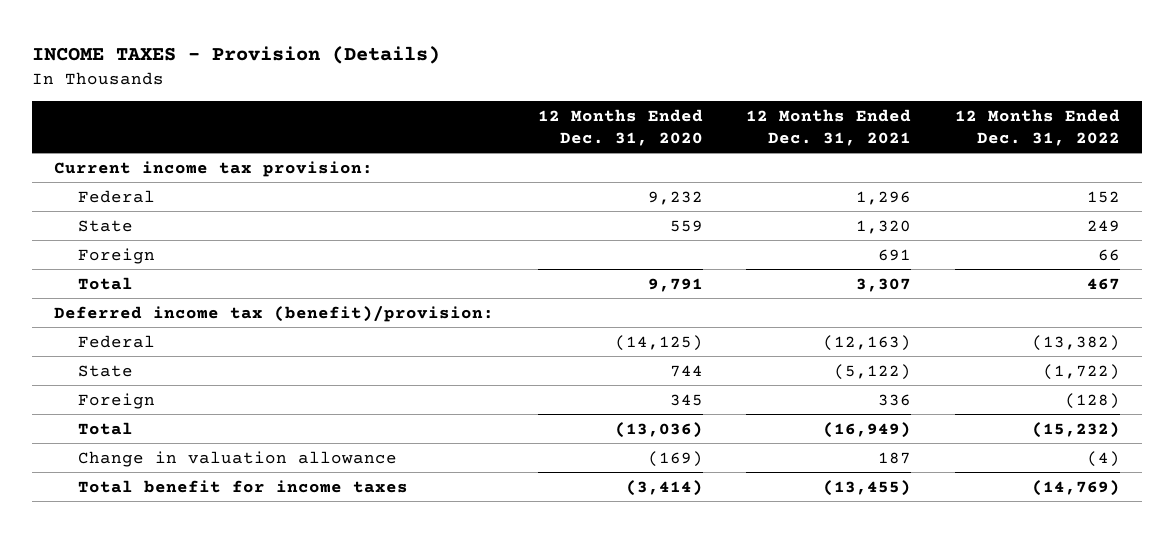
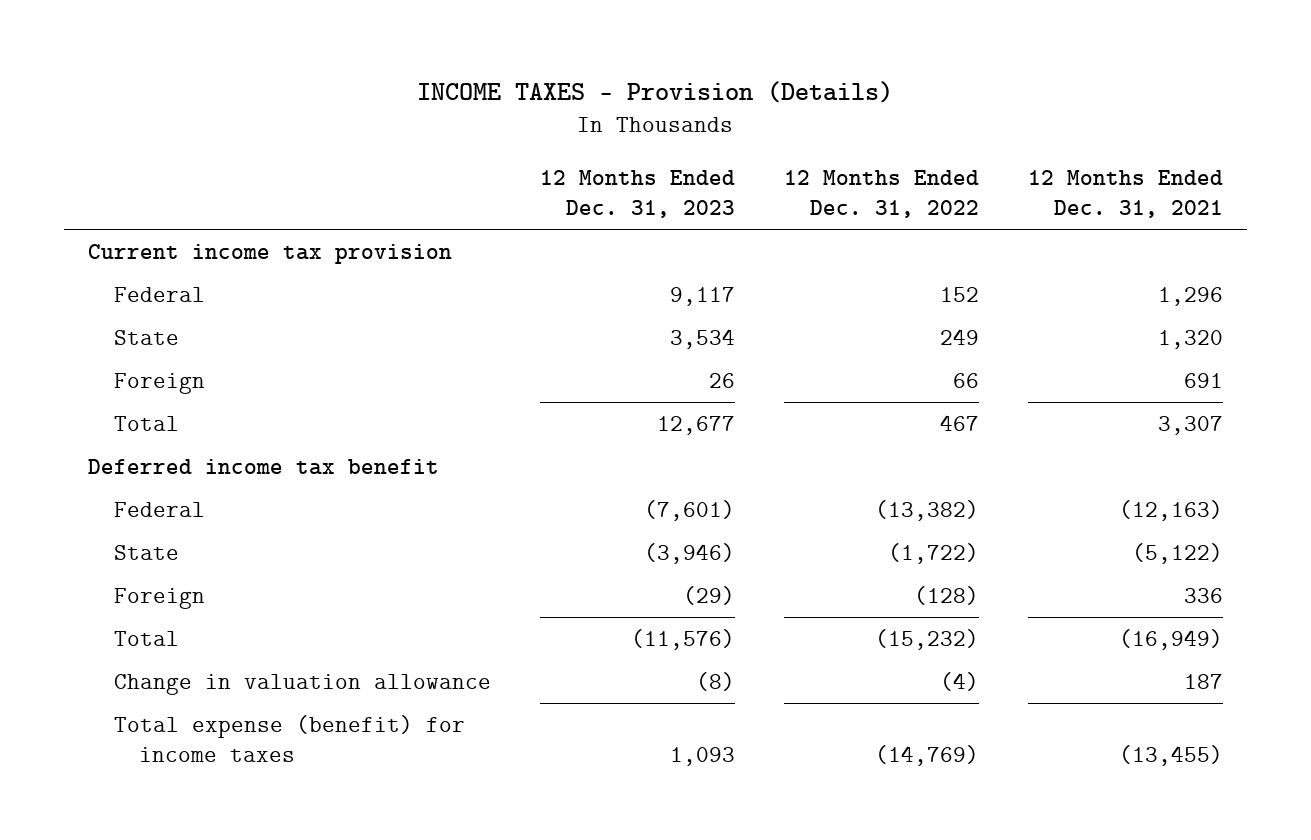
[537,108,703,146] 12 Months Ended Dec. 31, 2020 -> none
none -> [539,169,735,218] 12 Months Ended Dec. 31, 2023
[54,160,374,177] Current income tax provision: -> [88,243,453,264] Current income tax provision
[54,305,495,322] Deferred income tax (benefit)/provision: -> [88,458,440,475] Deferred income tax benefit
[78,479,409,493] Total benefit for income taxes -> [113,714,465,762] Total expense (benefit) for income taxes

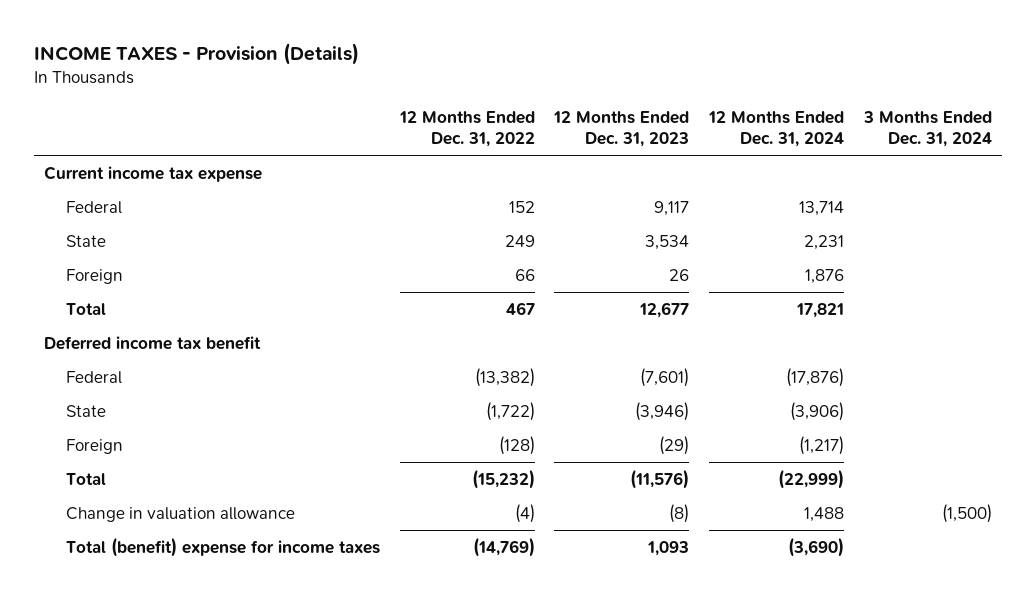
[1027,169,1223,218] 12 Months Ended Dec. 31, 2021 -> none
none -> [708,110,845,148] 12 Months Ended Dec. 31, 2024
none -> [863,110,993,148] 3 Months Ended Dec. 31, 2024
[88,243,453,264] Current income tax provision -> [43,165,262,182] Current income tax expense
[113,714,465,762] Total expense (benefit) for income taxes -> [65,536,380,557] Total (benefit) expense for income taxes

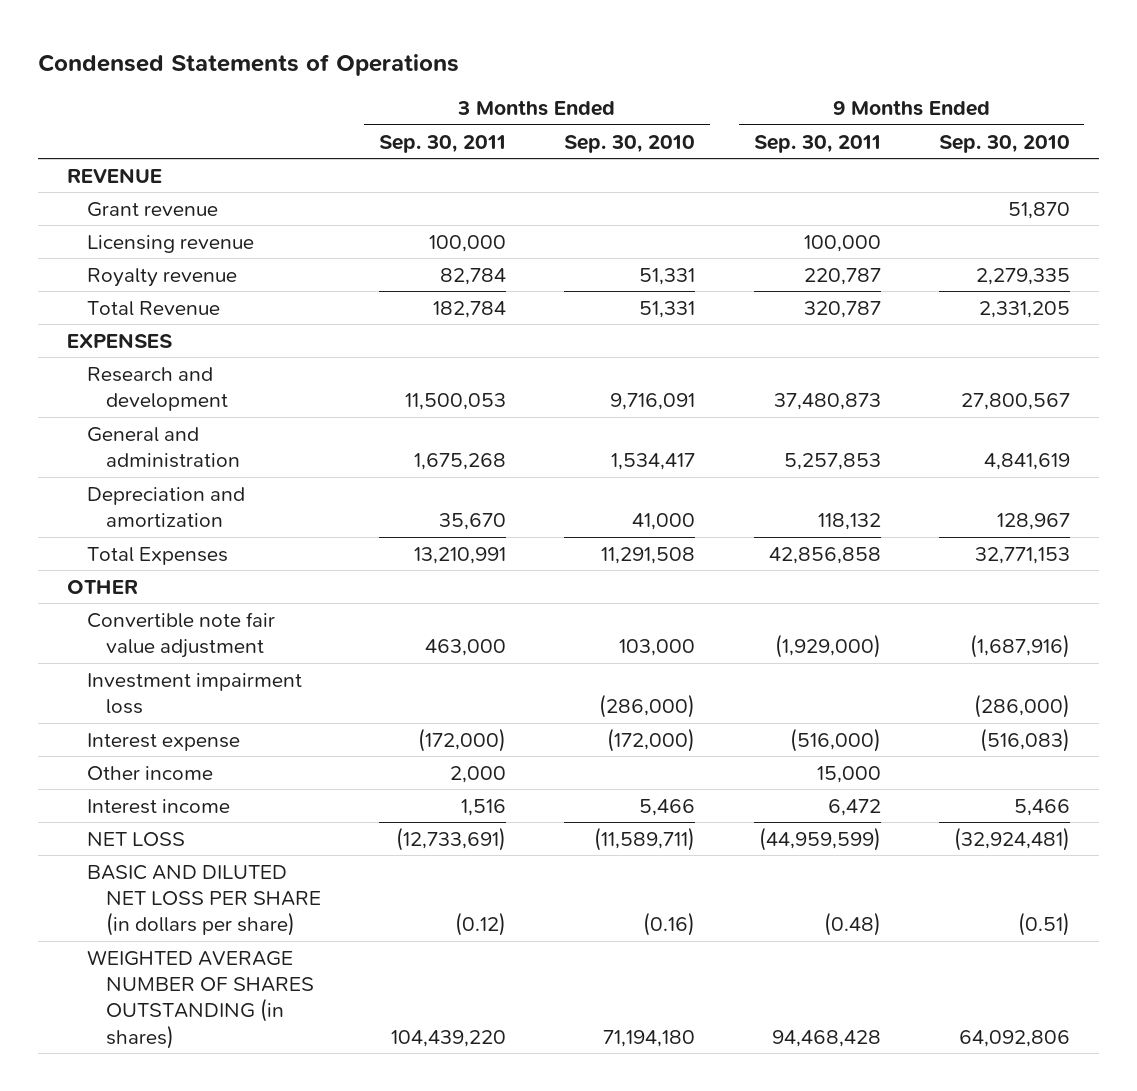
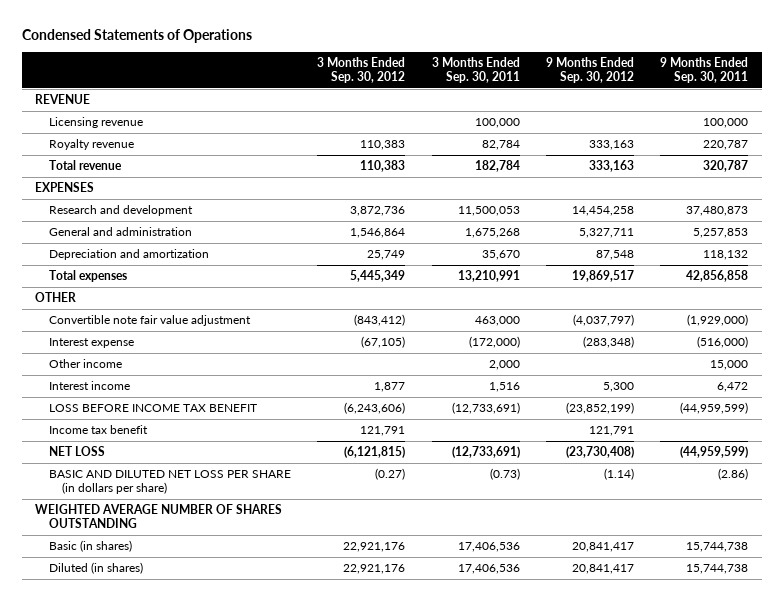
[564,134,696,153] Sep. 30, 2010 -> none
[938,134,1070,153] Sep. 30, 2010 -> none
none -> [317,56,406,83] 3 Months Ended Sep. 30, 2012
none -> [546,56,635,83] 9 Months Ended Sep. 30, 2012
[86,201,218,217] Grant revenue -> none
[86,300,220,316] Total Revenue -> [48,160,122,171] Total revenue
[86,546,228,565] Total Expenses -> [48,270,127,283] Total expenses
[86,672,302,715] Investment impairment loss -> none
none -> [48,404,257,413] LOSS BEFORE INCOME TAX BENEFIT
none -> [48,425,148,435] Income tax benefit
[454,912,506,937] (0.12) -> [489,468,520,481] (0.73)
[823,912,881,937] (0.48) -> [718,468,749,481] (2.86)
none -> [35,504,283,529] WEIGHTED AVERAGE NUMBER OF SHARES OUTSTANDING
[86,949,314,1049] WEIGHTED AVERAGE NUMBER OF SHARES OUTSTANDING (in shares) -> [48,540,132,553] Basic (in shares)
[390,1029,506,1047] 104,439,220 -> [457,542,520,553] 17,406,536
[771,1029,881,1047] 94,468,428 -> [686,542,749,553] 15,744,738
none -> [48,562,143,575] Diluted (in shares)

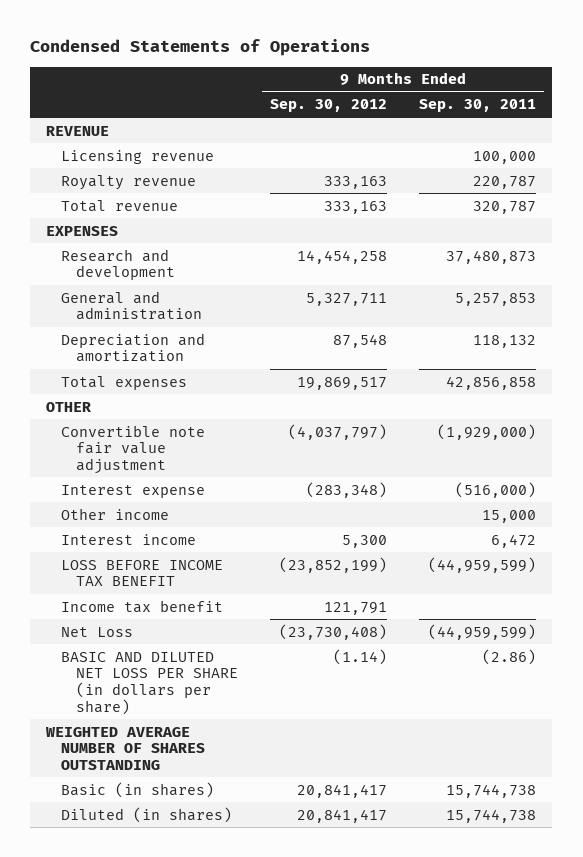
[317,56,406,83] 3 Months Ended Sep. 30, 2012 -> none
[431,56,520,83] 3 Months Ended Sep. 30, 2011 -> none
[48,446,105,457] NET LOSS -> [61,626,134,637] Net Loss

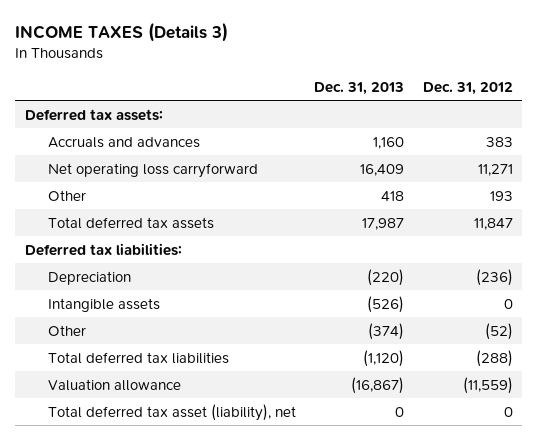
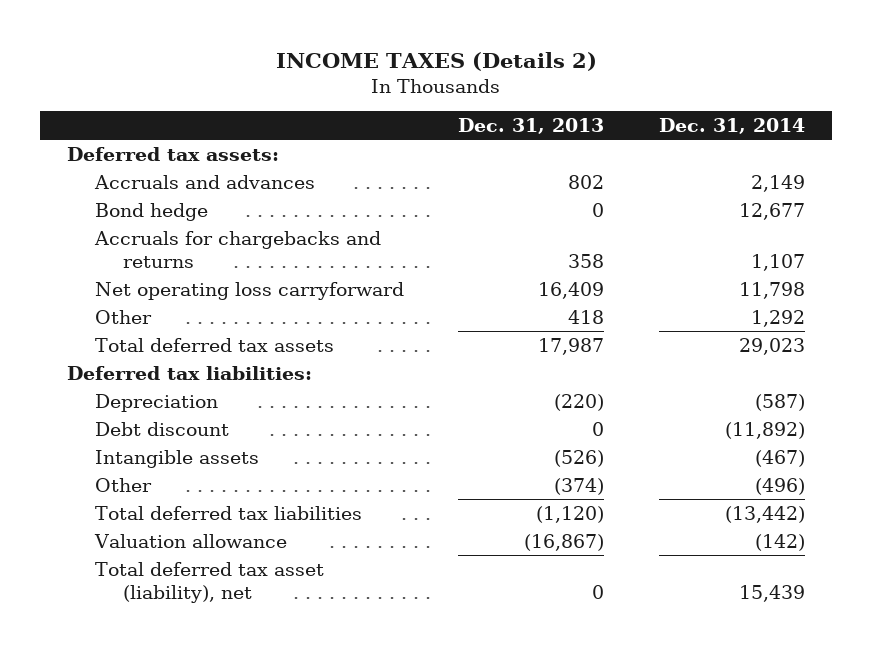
[15,22,229,43] INCOME TAXES (Details 3) -> [275,52,597,72] INCOME TAXES (Details 2)
[422,81,513,95] Dec. 31, 2012 -> none
none -> [658,118,805,135] Dec. 31, 2014
[373,136,405,149] 1,160 -> [568,174,605,189] 802
none -> [94,202,208,221] Bond hedge
none -> [93,230,381,269] Accruals for chargebacks and returns
none -> [94,421,229,436] Debt discount

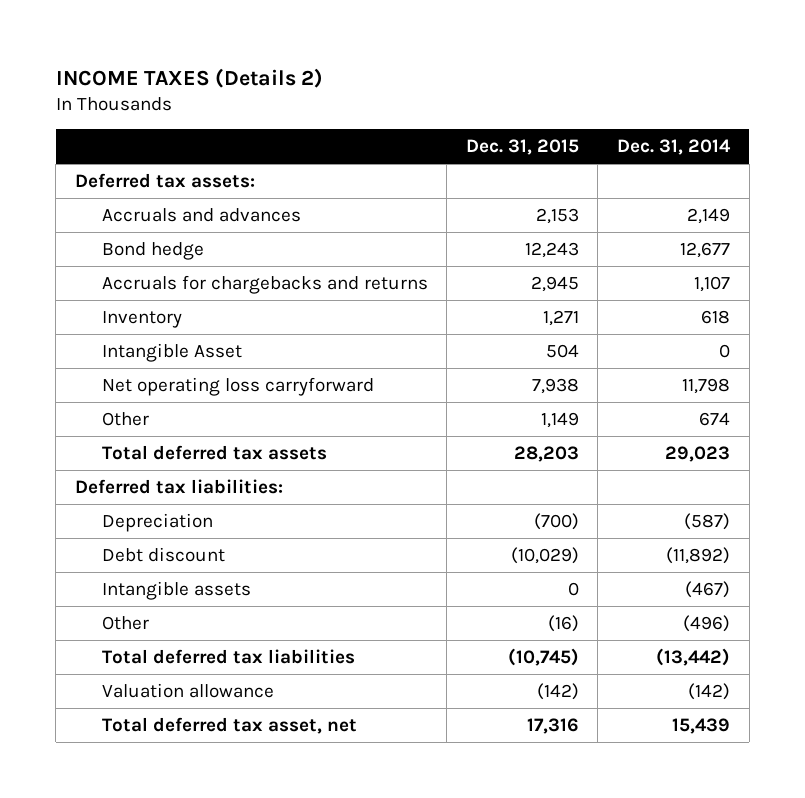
[458,118,605,135] Dec. 31, 2013 -> none
none -> [465,139,579,156] Dec. 31, 2015
none -> [101,311,182,329] Inventory
none -> [101,343,242,363] Intangible Asset
[750,309,805,327] 1,292 -> [699,412,731,427] 674
[94,561,324,604] Total deferred tax asset (liability), net -> [101,717,357,735] Total deferred tax asset, net

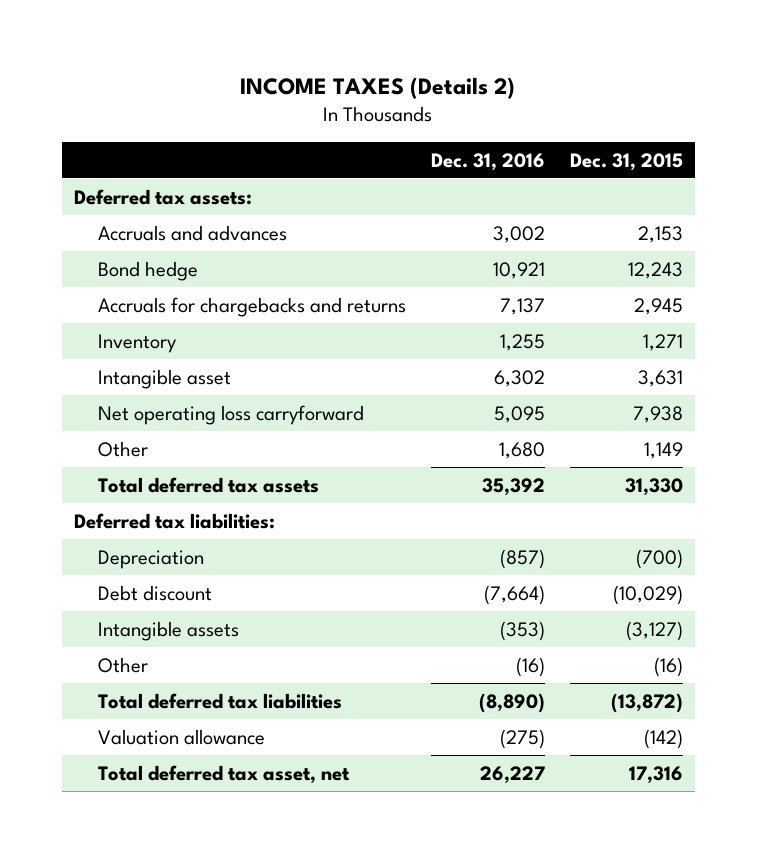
[617,139,732,156] Dec. 31, 2014 -> none
none -> [430,152,545,171] Dec. 31, 2016
[101,343,242,363] Intangible Asset -> [98,368,232,389] Intangible asset
[545,344,579,359] 504 -> [637,369,683,387] 3,631
[513,446,579,463] 28,203 -> [624,477,683,496] 31,330
[567,582,579,597] 0 -> [625,620,683,641] (3,127)
[507,648,579,667] (10,745) -> [610,692,683,713] (13,872)

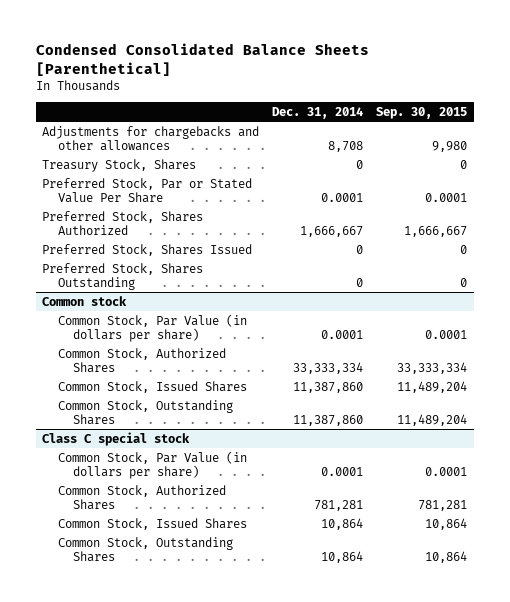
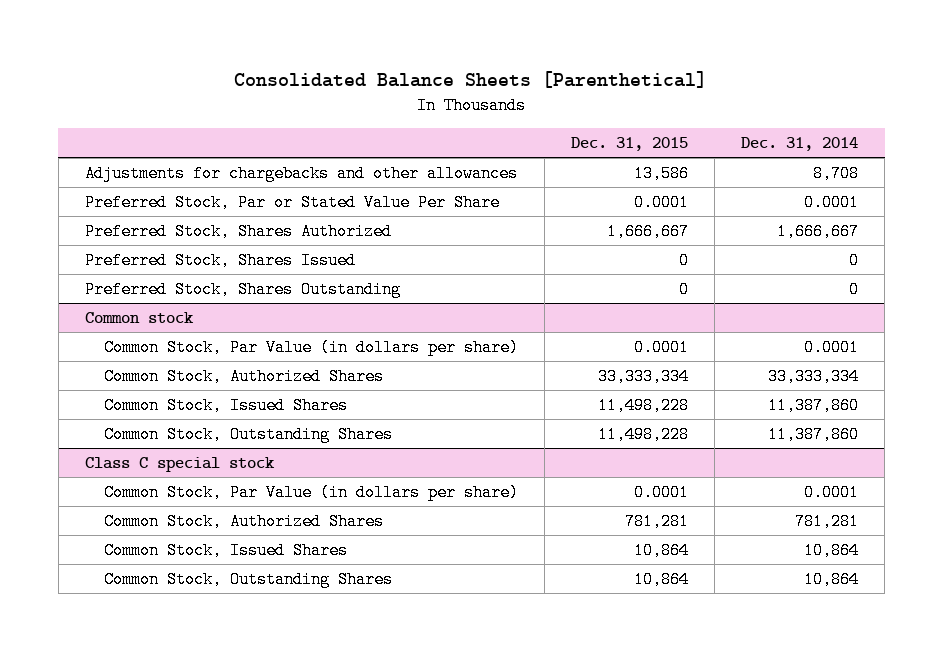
[36,42,370,76] Condensed Consolidated Balance Sheets [Parenthetical] -> [234,70,708,88] Consolidated Balance Sheets [Parenthetical]
[376,106,468,119] Sep. 30, 2015 -> none
none -> [571,137,689,152] Dec. 31, 2015
[42,158,197,172] Treasury Stock, Shares -> none

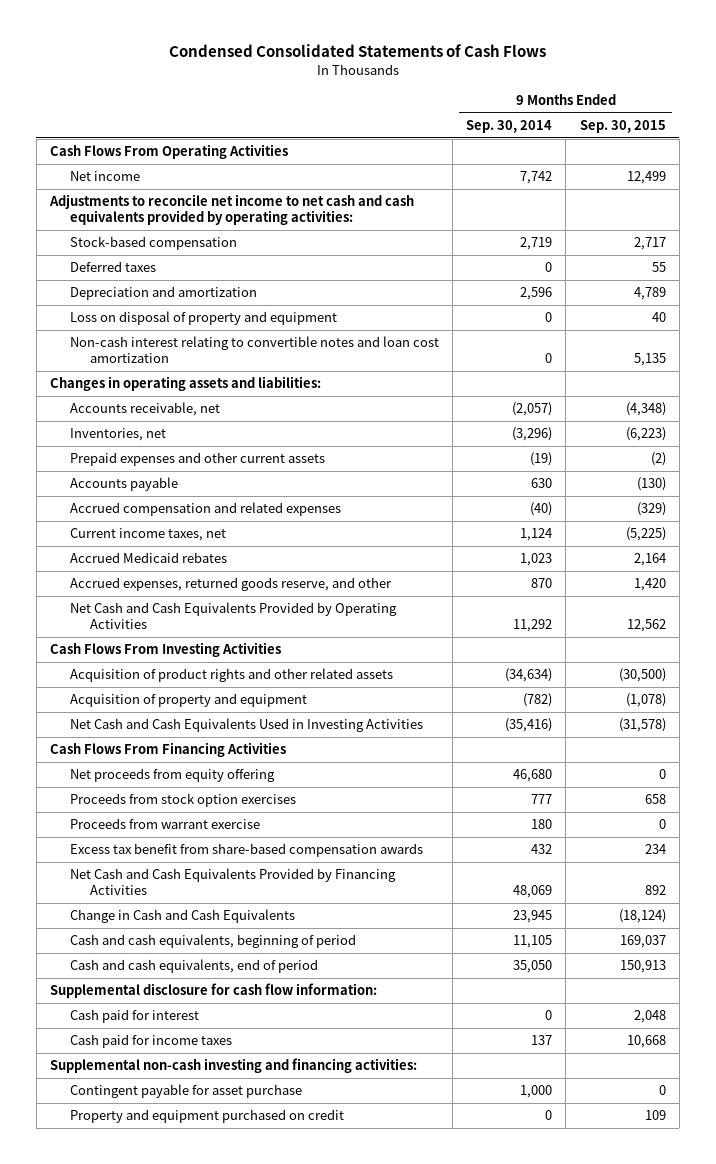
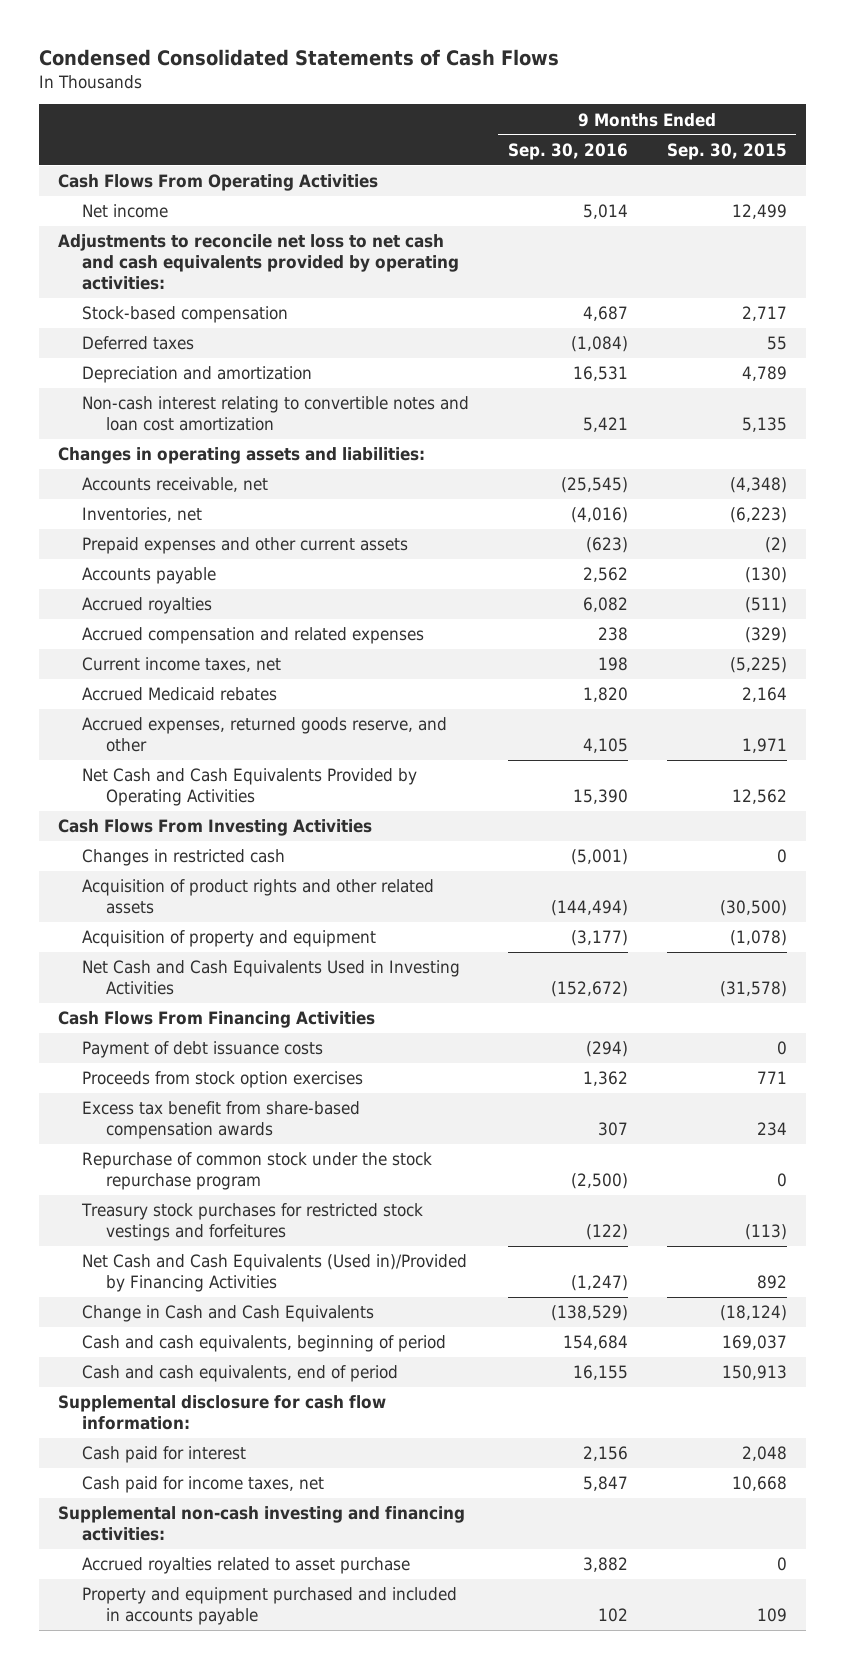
[466,120,553,134] Sep. 30, 2014 -> none
none -> [507,142,628,160] Sep. 30, 2016
[48,194,414,226] Adjustments to reconcile net income to net cash and cash equivalents provided by operating activities: -> [57,234,459,291] Adjustments to reconcile net loss to net cash and cash equivalents provided by operating activities:
[70,311,338,326] Loss on disposal of property and equipment -> none
none -> [81,597,212,615] Accrued royalties
[633,578,666,592] 1,420 -> [741,738,787,754] 1,971
none -> [81,849,285,867] Changes in restricted cash
[70,768,276,783] Net proceeds from equity offering -> none
[70,818,261,830] Proceeds from warrant exercise -> none
none -> [81,1041,323,1059] Payment of debt issuance costs
[644,794,666,805] 658 -> [756,1071,787,1085] 771
none -> [81,1152,432,1191] Repurchase of common stock under the stock repurchase program
none -> [80,1203,423,1242] Treasury stock purchases for restricted stock vestings and forfeitures
[70,868,397,896] Net Cash and Cash Equivalents Provided by Financing Activities -> [81,1254,467,1293] Net Cash and Cash Equivalents (Used in)/Provided by Financing Activities
[70,1034,233,1049] Cash paid for income taxes -> [81,1476,324,1494] Cash paid for income taxes, net
[70,1084,303,1099] Contingent payable for asset purchase -> none
none -> [81,1557,410,1575] Accrued royalties related to asset purchase
[70,1109,345,1124] Property and equipment purchased on credit -> [81,1587,457,1626] Property and equipment purchased and included in accounts payable

